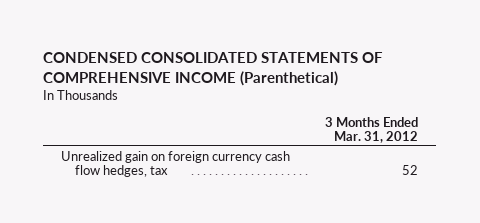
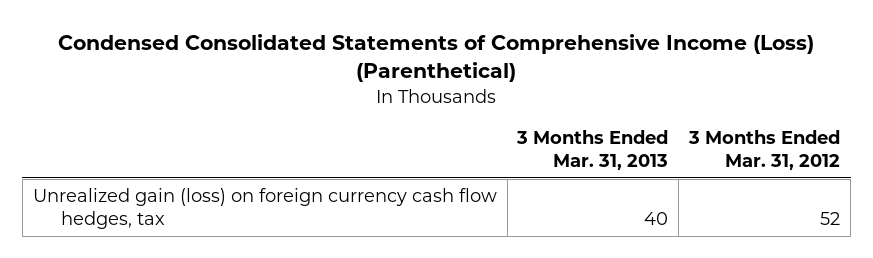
[43,52,384,87] CONDENSED CONSOLIDATED STATEMENTS OF COMPREHENSIVE INCOME (Parenthetical) -> [58,34,815,83] Condensed Consolidated Statements of Comprehensive Income (Loss) (Parenthetical)
none -> [516,130,669,170] 3 Months Ended Mar. 31, 2013
[61,150,291,178] Unrealized gain on foreign currency cash flow hedges, tax -> [32,188,497,230] Unrealized gain (loss) on foreign currency cash flow hedges, tax

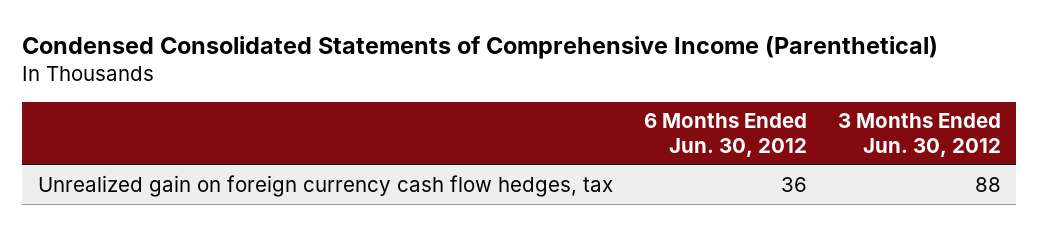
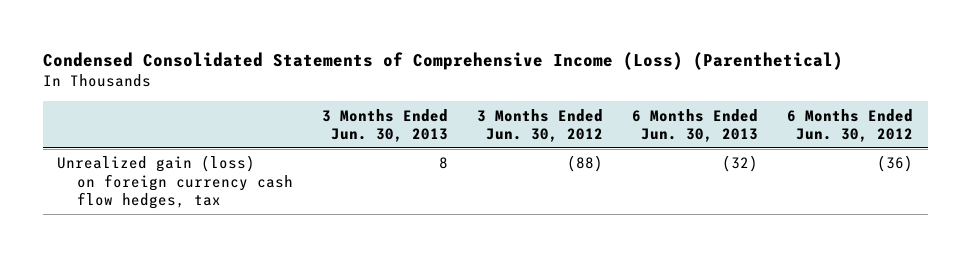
[22,35,939,59] Condensed Consolidated Statements of Comprehensive Income (Parenthetical) -> [42,52,843,71] Condensed Consolidated Statements of Comprehensive Income (Loss) (Parenthetical)
none -> [322,108,449,143] 3 Months Ended Jun. 30, 2013
none -> [632,108,759,143] 6 Months Ended Jun. 30, 2013
[37,175,613,198] Unrealized gain on foreign currency cash flow hedges, tax -> [57,155,294,210] Unrealized gain (loss) on foreign currency cash flow hedges, tax
[780,177,807,193] 36 -> [877,155,914,173] (36)
[974,177,1001,193] 88 -> [567,155,604,173] (88)

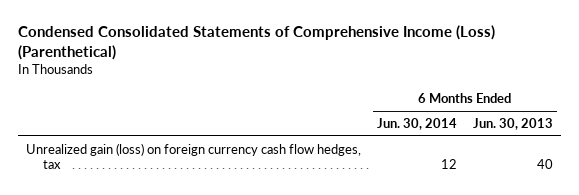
[322,108,449,143] 3 Months Ended Jun. 30, 2013 -> none
[477,108,604,143] 3 Months Ended Jun. 30, 2012 -> none
[787,108,914,143] 6 Months Ended Jun. 30, 2012 -> none
none -> [376,118,457,131] Jun. 30, 2014
[722,155,759,173] (32) -> [536,159,553,170] 40

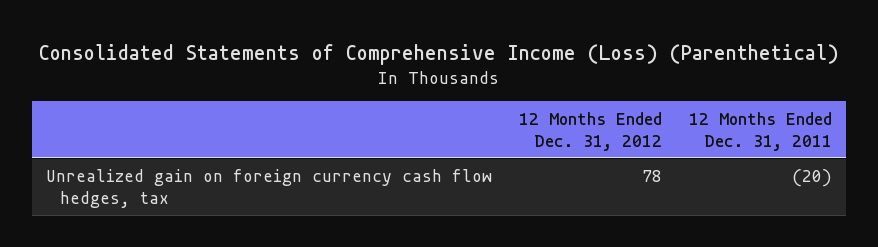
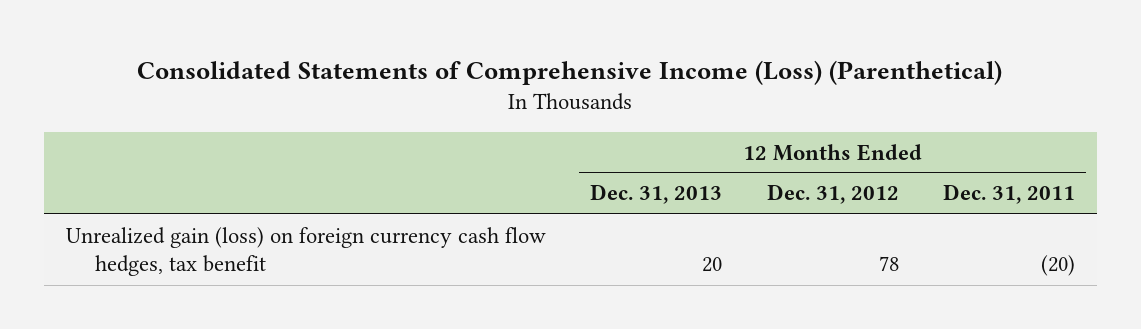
none -> [590,184,723,205] Dec. 31, 2013
[45,169,492,209] Unrealized gain on foreign currency cash flow hedges, tax -> [66,226,547,277] Unrealized gain (loss) on foreign currency cash flow hedges, tax benefit

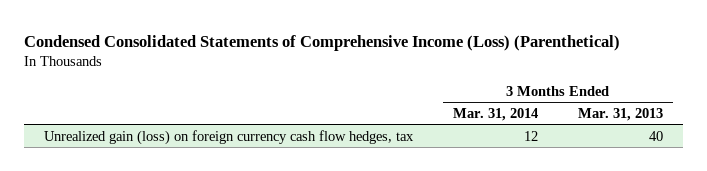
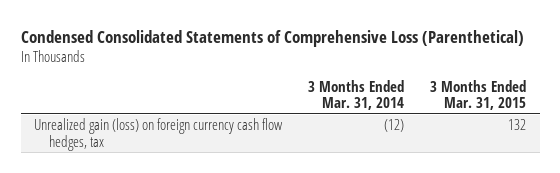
[24,34,621,51] Condensed Consolidated Statements of Comprehensive Income (Loss) (Parenthetical) -> [20,29,524,47] Condensed Consolidated Statements of Comprehensive Loss (Parenthetical)
[577,107,663,121] Mar. 31, 2013 -> none
none -> [430,79,527,111] 3 Months Ended Mar. 31, 2015
[524,130,539,141] 12 -> [384,119,405,133] (12)

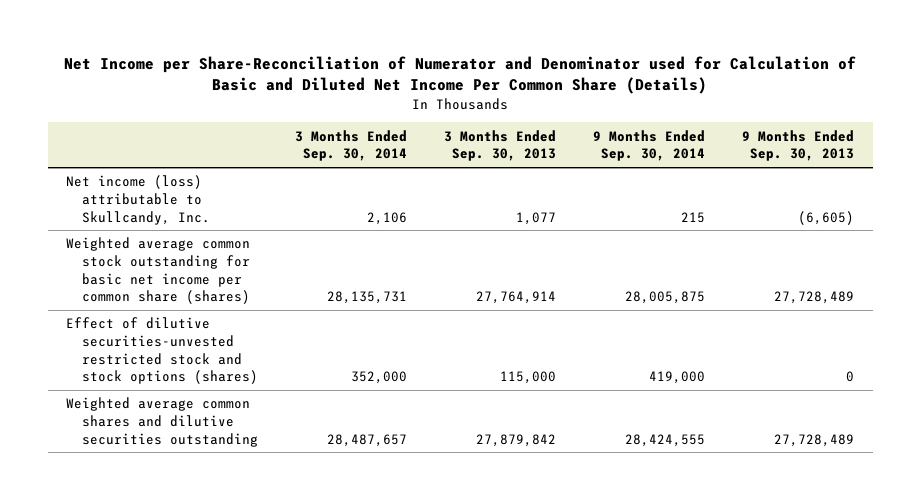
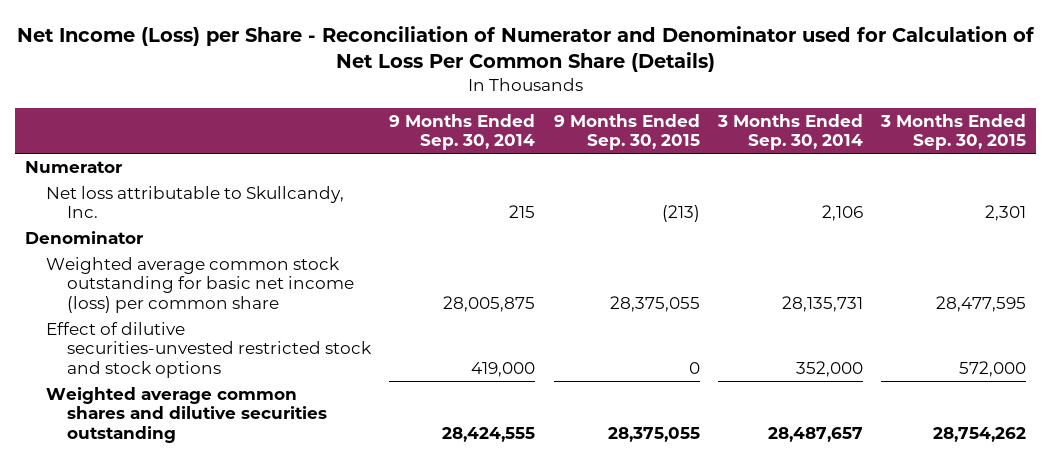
[64,55,857,95] Net Income per Share-Reconciliation of Numerator and Denominator used for Calculation of Basic and Diluted Net Income Per Common Share (Details) -> [16,25,1035,73] Net Income (Loss) per Share - Reconciliation of Numerator and Denominator used for Calculation of Net Loss Per Common Share (Details)
[443,129,556,162] 3 Months Ended Sep. 30, 2013 -> none
[742,129,855,162] 9 Months Ended Sep. 30, 2013 -> none
none -> [553,113,700,151] 9 Months Ended Sep. 30, 2015
none -> [880,113,1027,151] 3 Months Ended Sep. 30, 2015
none -> [24,160,122,173] Numerator
[66,175,210,225] Net income (loss) attributable to Skullcandy, Inc. -> [45,185,344,219] Net loss attributable to Skullcandy, Inc.
none -> [24,230,143,244] Denominator
[66,237,251,305] Weighted average common stock outstanding for basic net income per common share (shares) -> [45,256,354,313] Weighted average common stock outstanding for basic net income (loss) per common share
[66,317,258,385] Effect of dilutive securities-unvested restricted stock and stock options (shares) -> [45,321,372,378] Effect of dilutive securities-unvested restricted stock and stock options

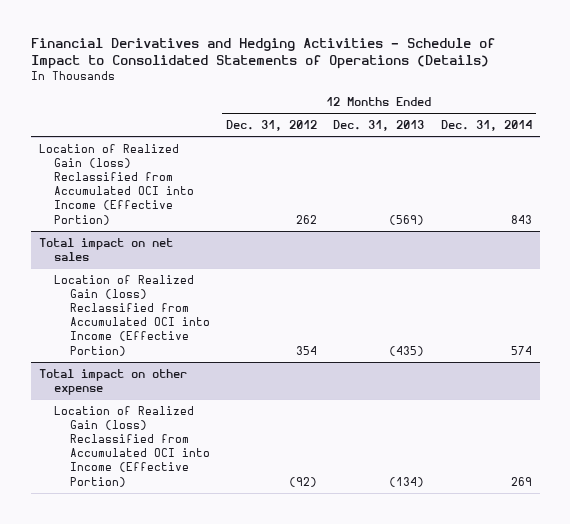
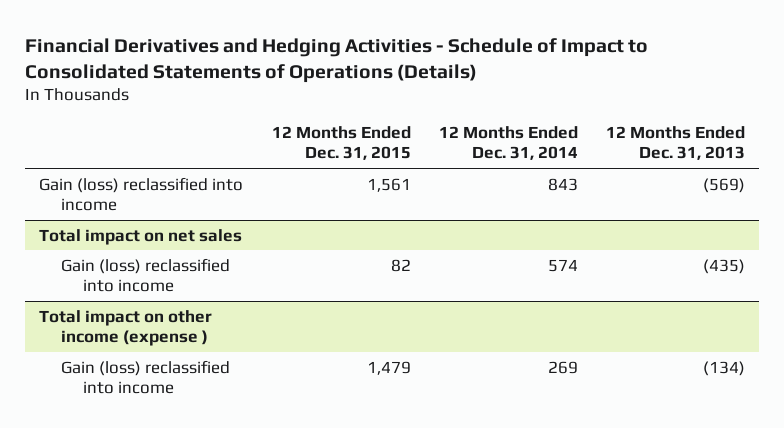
[226,120,318,132] Dec. 31, 2012 -> none
none -> [271,125,411,161] 12 Months Ended Dec. 31, 2015
[38,143,195,225] Location of Realized Gain (loss) Reclassified from Accumulated OCI into Income (Effective Portion) -> [39,176,244,212] Gain (loss) reclassified into income
[54,274,211,356] Location of Realized Gain (loss) Reclassified from Accumulated OCI into Income (Effective Portion) -> [61,257,231,293] Gain (loss) reclassified into income
[38,368,187,395] Total impact on other expense -> [39,309,213,347] Total impact on other income (expense )
[54,405,211,487] Location of Realized Gain (loss) Reclassified from Accumulated OCI into Income (Effective Portion) -> [61,359,231,395] Gain (loss) reclassified into income

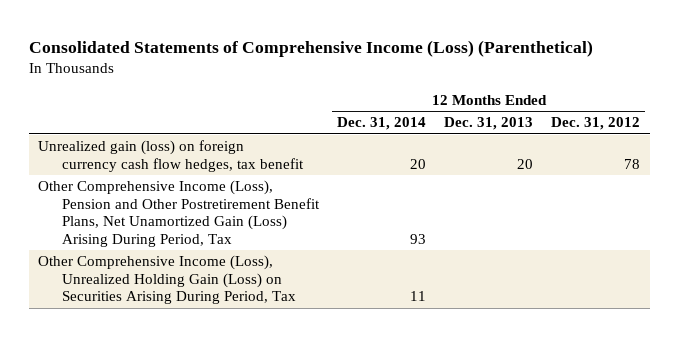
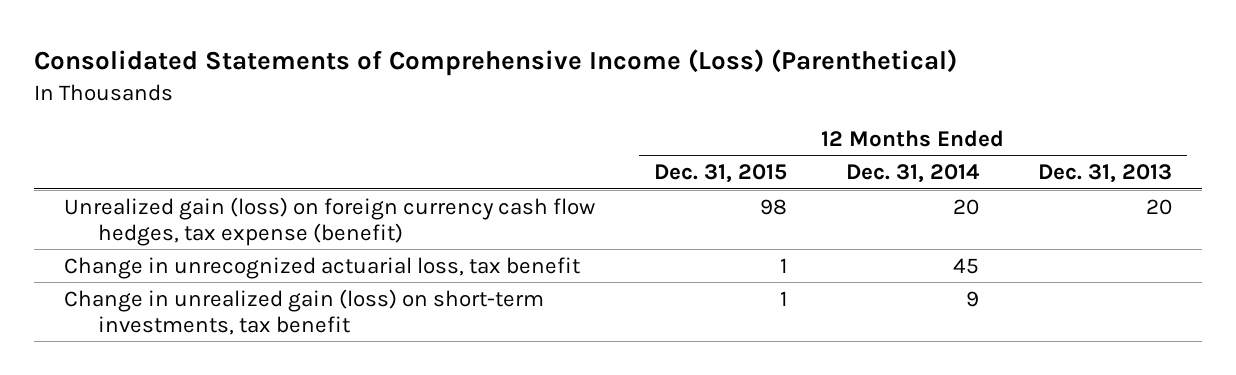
[551,117,641,131] Dec. 31, 2012 -> none
none -> [653,164,787,184] Dec. 31, 2015
[38,180,320,247] Other Comprehensive Income (Loss), Pension and Other Postretirement Benefit Plans, Net Unamortized Gain (Loss) Arising During Period, Tax -> none
[38,140,304,172] Unrealized gain (loss) on foreign currency cash flow hedges, tax benefit -> [63,196,595,246] Unrealized gain (loss) on foreign currency cash flow hedges, tax expense (benefit)
none -> [63,256,580,279] Change in unrecognized actuarial loss, tax benefit
[38,255,296,305] Other Comprehensive Income (Loss), Unrealized Holding Gain (Loss) on Securities Arising During Period, Tax -> [63,288,544,335] Change in unrealized gain (loss) on short-term investments, tax benefit
[409,291,426,302] 11 -> [966,290,980,307] 9

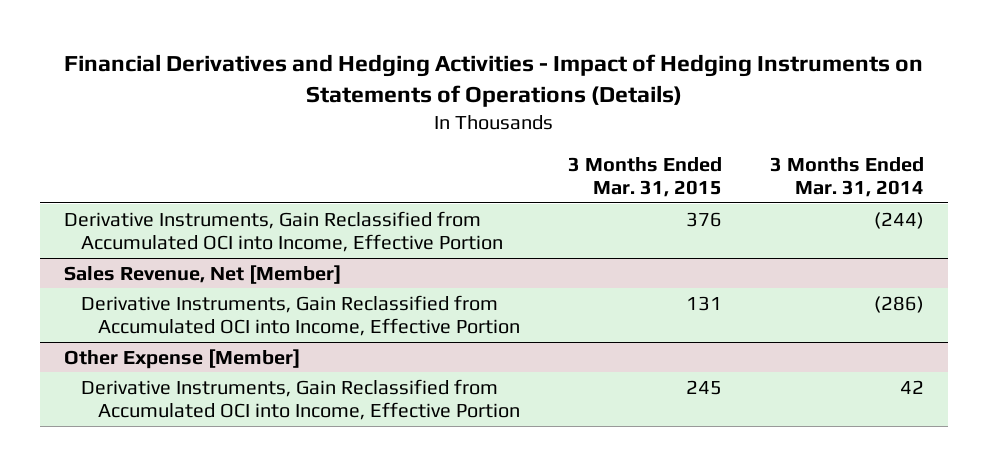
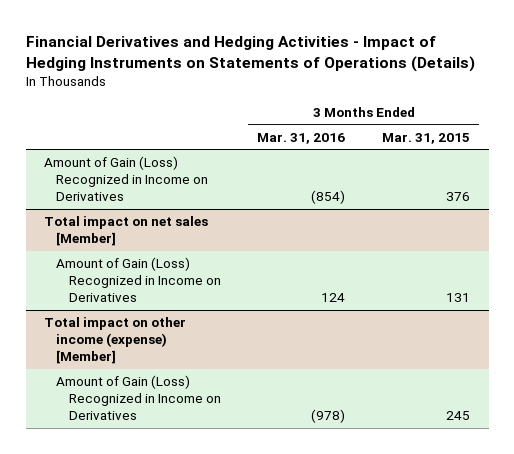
[769,156,924,198] 3 Months Ended Mar. 31, 2014 -> none
none -> [257,132,346,144] Mar. 31, 2016
[64,210,503,253] Derivative Instruments, Gain Reclassified from Accumulated OCI into Income, Effective Portion -> [44,156,209,202] Amount of Gain (Loss) Recognized in Income on Derivatives
[64,264,342,284] Sales Revenue, Net [Member] -> [44,216,209,247] Total impact on net sales [Member]
[80,294,520,337] Derivative Instruments, Gain Reclassified from Accumulated OCI into Income, Effective Portion -> [56,257,221,303] Amount of Gain (Loss) Recognized in Income on Derivatives
[64,348,301,369] Other Expense [Member] -> [44,317,187,365] Total impact on other income (expense) [Member]
[80,378,520,421] Derivative Instruments, Gain Reclassified from Accumulated OCI into Income, Effective Portion -> [56,375,221,421] Amount of Gain (Loss) Recognized in Income on Derivatives

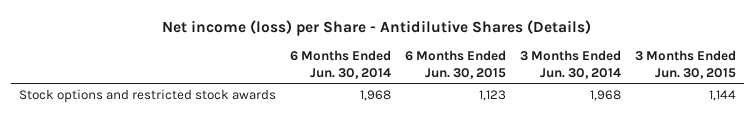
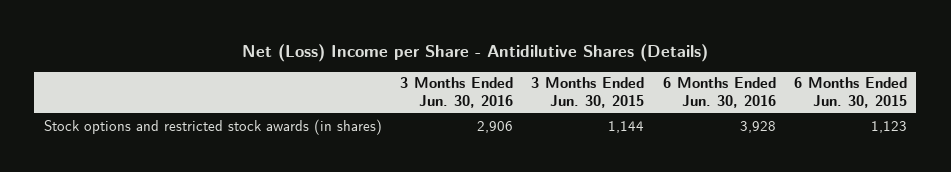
[162,20,592,37] Net income (loss) per Share - Antidilutive Shares (Details) -> [242,44,709,63] Net (Loss) Income per Share - Antidilutive Shares (Details)
[289,50,391,79] 6 Months Ended Jun. 30, 2014 -> none
[520,50,622,79] 3 Months Ended Jun. 30, 2014 -> none
none -> [400,77,514,109] 3 Months Ended Jun. 30, 2016
none -> [662,77,776,109] 6 Months Ended Jun. 30, 2016
[18,88,276,103] Stock options and restricted stock awards -> [43,118,382,135] Stock options and restricted stock awards (in shares)

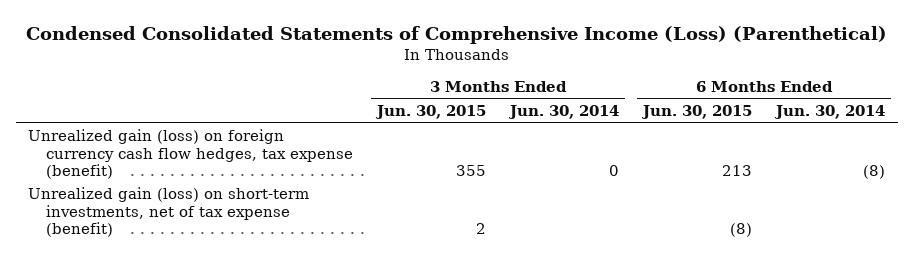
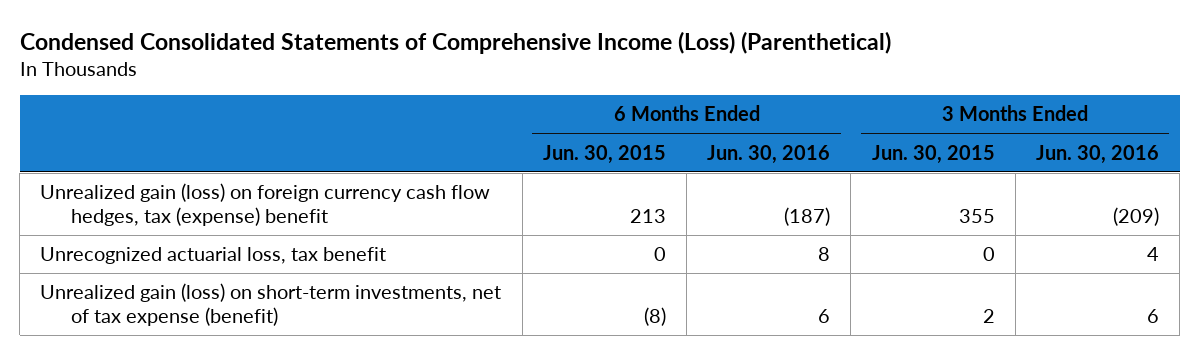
[508,105,620,120] Jun. 30, 2014 -> none
[774,105,886,120] Jun. 30, 2014 -> none
none -> [707,144,831,164] Jun. 30, 2016
none -> [1036,144,1160,164] Jun. 30, 2016
[28,129,353,179] Unrealized gain (loss) on foreign currency cash flow hedges, tax expense (benefit) -> [40,183,491,227] Unrealized gain (loss) on foreign currency cash flow hedges, tax (expense) benefit
none -> [40,247,387,265] Unrecognized actuarial loss, tax benefit

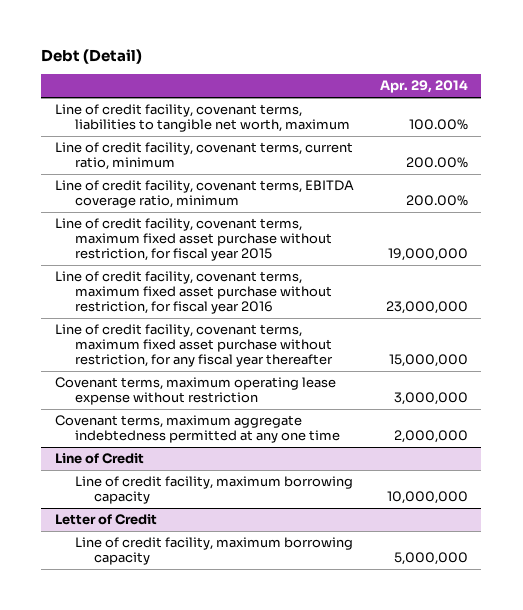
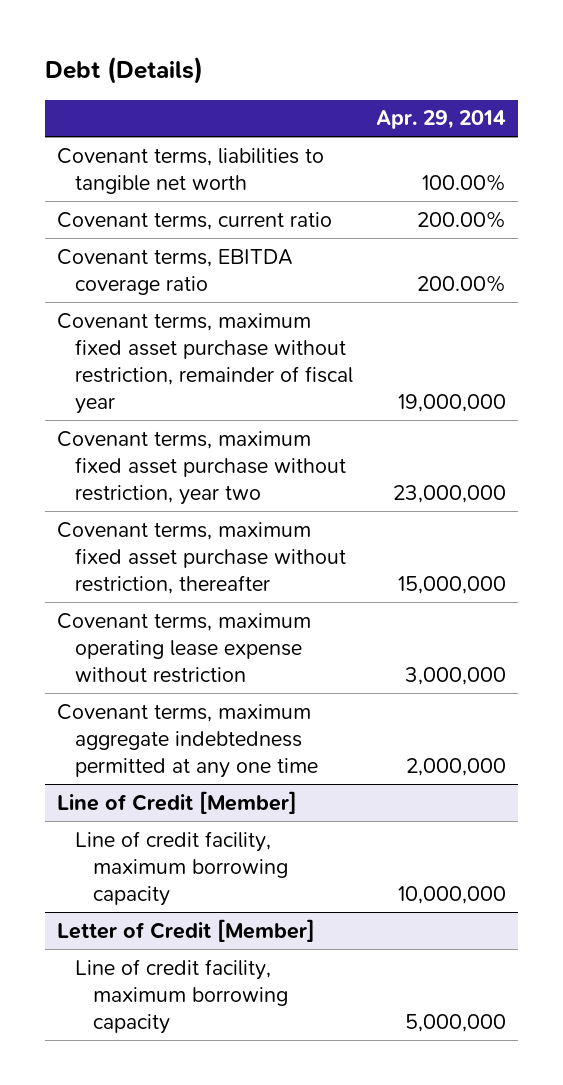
[41,49,143,65] Debt (Detail) -> [45,56,204,85] Debt (Details)
[54,104,350,133] Line of credit facility, covenant terms, liabilities to tangible net worth, maximum -> [56,147,324,194] Covenant terms, liabilities to tangible net worth
[54,142,353,171] Line of credit facility, covenant terms, current ratio, minimum -> [56,211,332,230] Covenant terms, current ratio
[54,180,354,209] Line of credit facility, covenant terms, EBITDA coverage ratio, minimum -> [56,248,293,295] Covenant terms, EBITDA coverage ratio
[54,218,332,262] Line of credit facility, covenant terms, maximum fixed asset purchase without restriction, for fiscal year 2015 -> [56,312,353,415] Covenant terms, maximum fixed asset purchase without restriction, remainder of fiscal year
[54,271,332,315] Line of credit facility, covenant terms, maximum fixed asset purchase without restriction, for fiscal year 2016 -> [56,430,346,505] Covenant terms, maximum fixed asset purchase without restriction, year two
[54,324,333,368] Line of credit facility, covenant terms, maximum fixed asset purchase without restriction, for any fiscal year thereafter -> [56,521,346,594] Covenant terms, maximum fixed asset purchase without restriction, thereafter
[54,453,144,465] Line of Credit -> [56,790,297,814] Line of Credit [Member]
[54,514,157,526] Letter of Credit -> [56,918,315,942] Letter of Credit [Member]

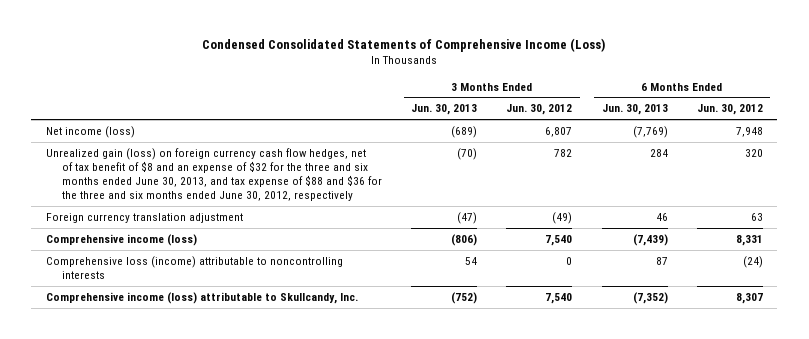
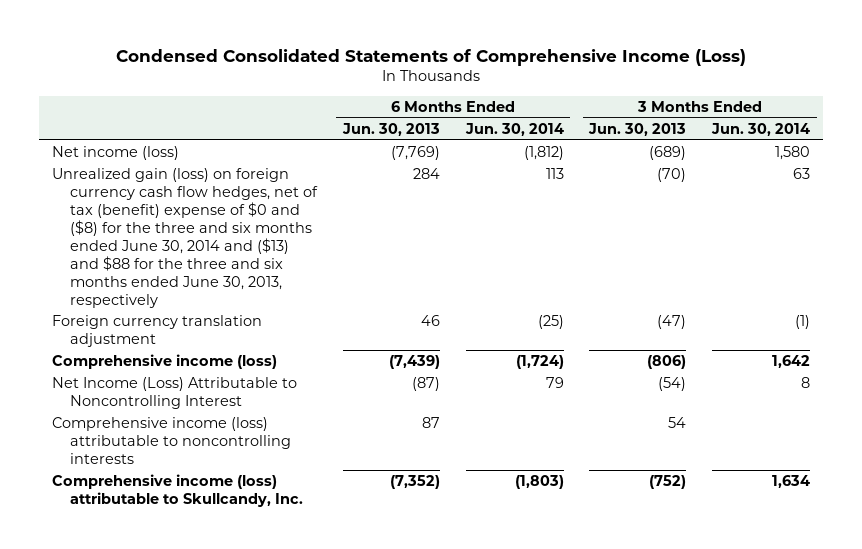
[506,104,573,116] Jun. 30, 2012 -> none
[696,104,763,116] Jun. 30, 2012 -> none
none -> [464,123,564,137] Jun. 30, 2014
none -> [711,123,811,137] Jun. 30, 2014
[46,147,383,201] Unrealized gain (loss) on foreign currency cash flow hedges, net of tax benefit of $8 and an expense of $32 for the three and six months ended June 30, 2013, and tax expense of $88 and $36 for the three and six months ended June 30, 2012, respectively -> [51,168,318,308] Unrealized gain (loss) on foreign currency cash flow hedges, net of tax (benefit) expense of $0 and ($8) for the three and six months ended June 30, 2014 and ($13) and $88 for the three and six months ended June 30, 2013, respectively
none -> [51,377,297,410] Net Income (Loss) Attributable to Noncontrolling Interest
[46,255,344,279] Comprehensive loss (income) attributable to noncontrolling interests -> [51,417,291,464] Comprehensive income (loss) attributable to noncontrolling interests

